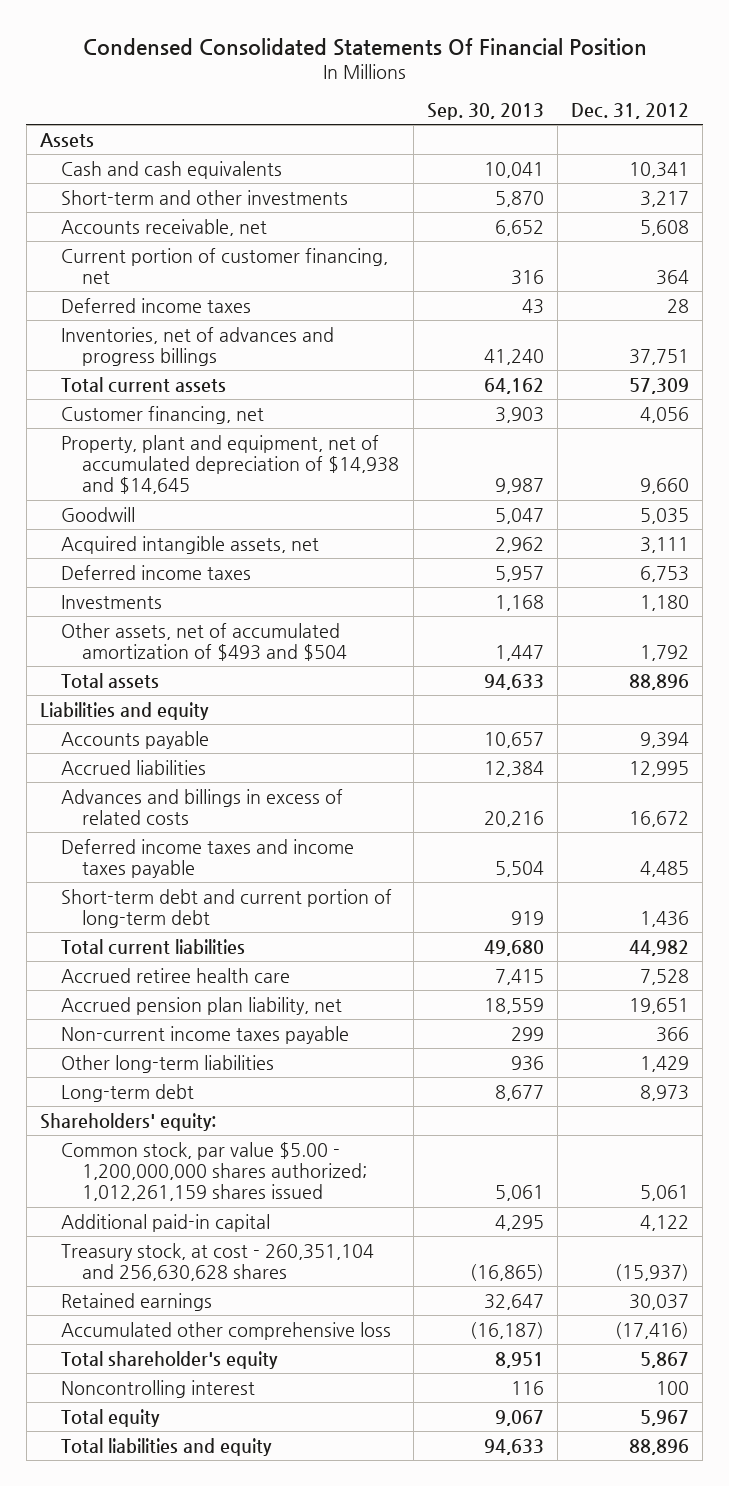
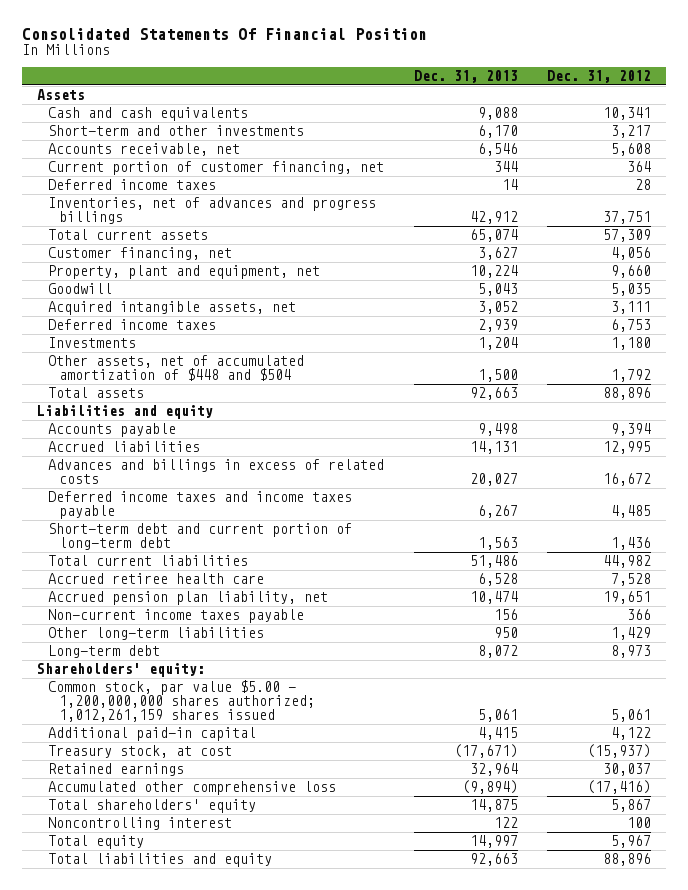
[82,37,647,56] Condensed Consolidated Statements Of Financial Position -> [22,27,428,40] Consolidated Statements Of Financial Position
[426,103,544,121] Sep. 30, 2013 -> none
none -> [413,69,518,83] Dec. 31, 2013
[61,434,400,495] Property, plant and equipment, net of accumulated depreciation of $14,938 and $14,645 -> [48,265,321,280] Property, plant and equipment, net
[61,622,348,662] Other assets, net of accumulated amortization of $493 and $504 -> [48,355,305,382] Other assets, net of accumulated amortization of $448 and $504
[61,1242,375,1282] Treasury stock, at cost - 260,351,104 and 256,630,628 shares -> [48,745,233,759] Treasury stock, at cost
[61,1350,279,1369] Total shareholder's equity -> [48,799,257,814] Total shareholders' equity

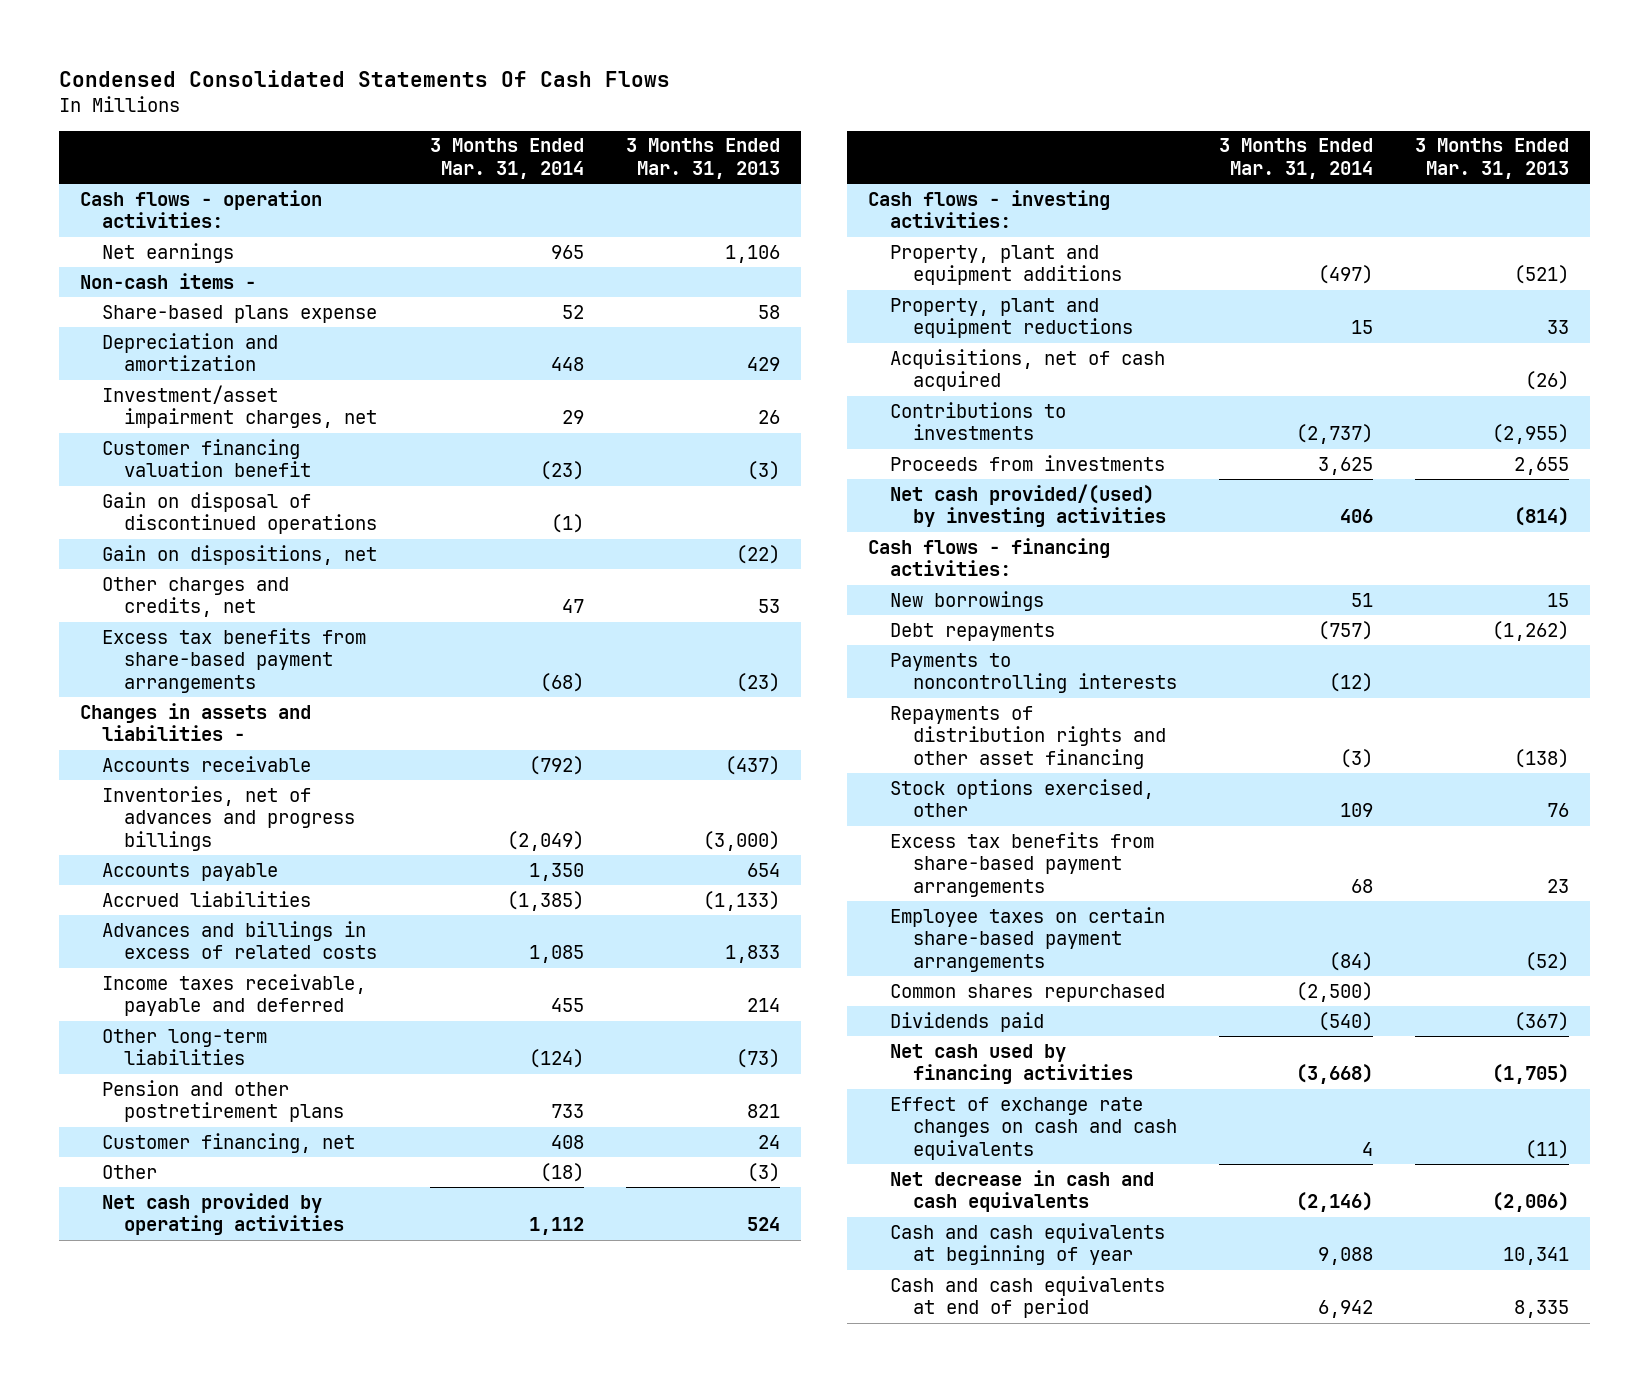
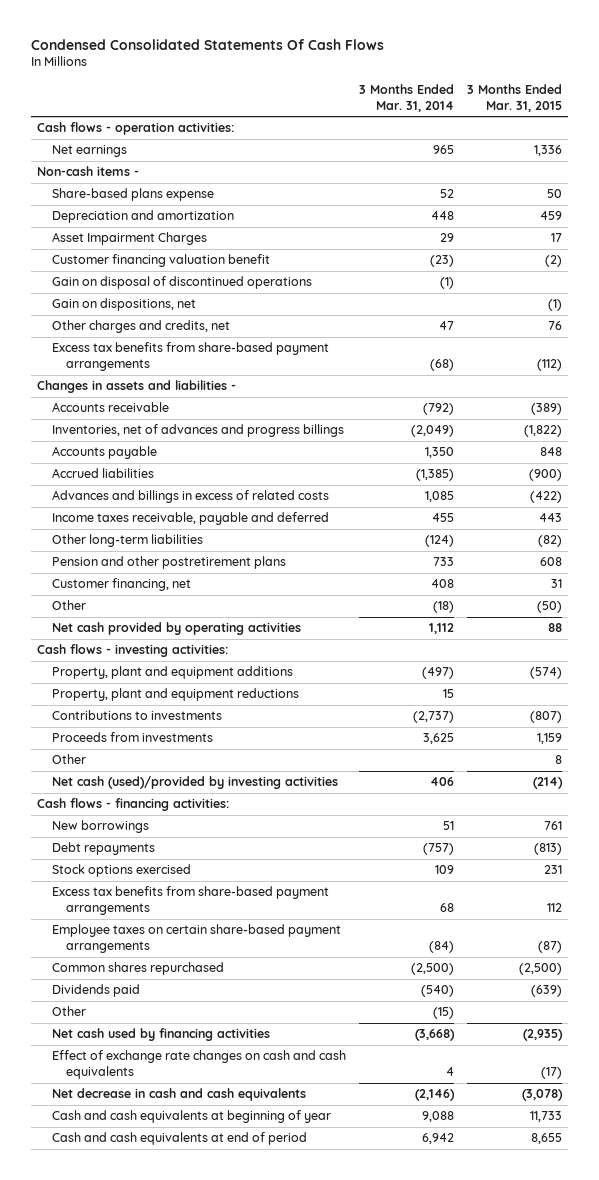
[626,138,781,179] 3 Months Ended Mar. 31, 2013 -> none
none -> [466,83,562,112] 3 Months Ended Mar. 31, 2015
[102,384,378,429] Investment/asset impairment charges, net -> [51,232,207,246] Asset Impairment Charges
[890,348,1166,392] Acquisitions, net of cash acquired -> none
none -> [51,754,86,765] Other
[890,483,1166,528] Net cash provided/(used) by investing activities -> [51,776,338,790] Net cash (used)/provided by investing activities
[890,652,1177,694] Payments to noncontrolling interests -> none
[890,705,1166,770] Repayments of distribution rights and other asset financing -> none
[890,778,1155,818] Stock options exercised, other -> [51,864,191,878] Stock options exercised
none -> [51,1006,86,1017] Other

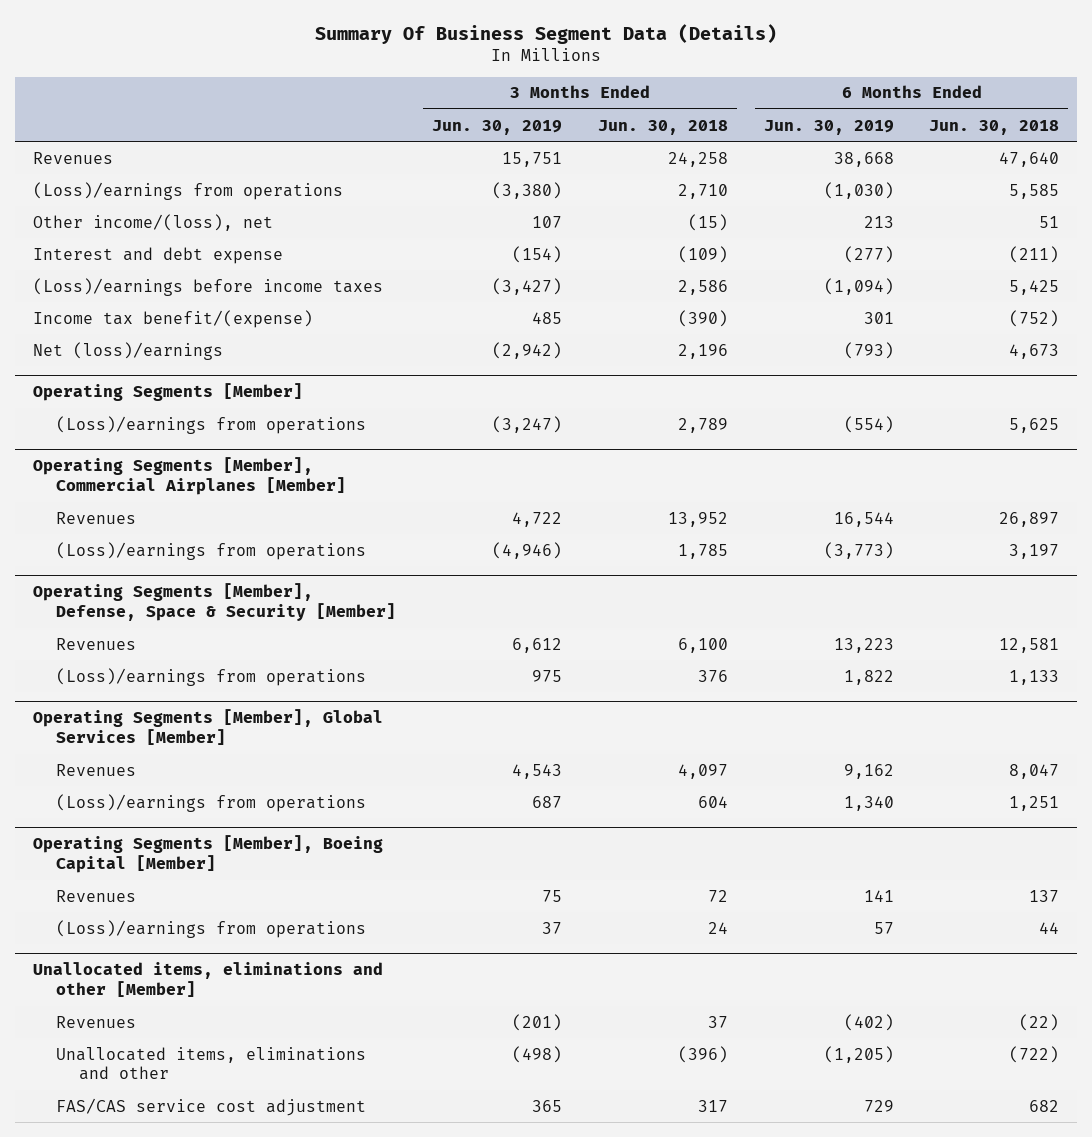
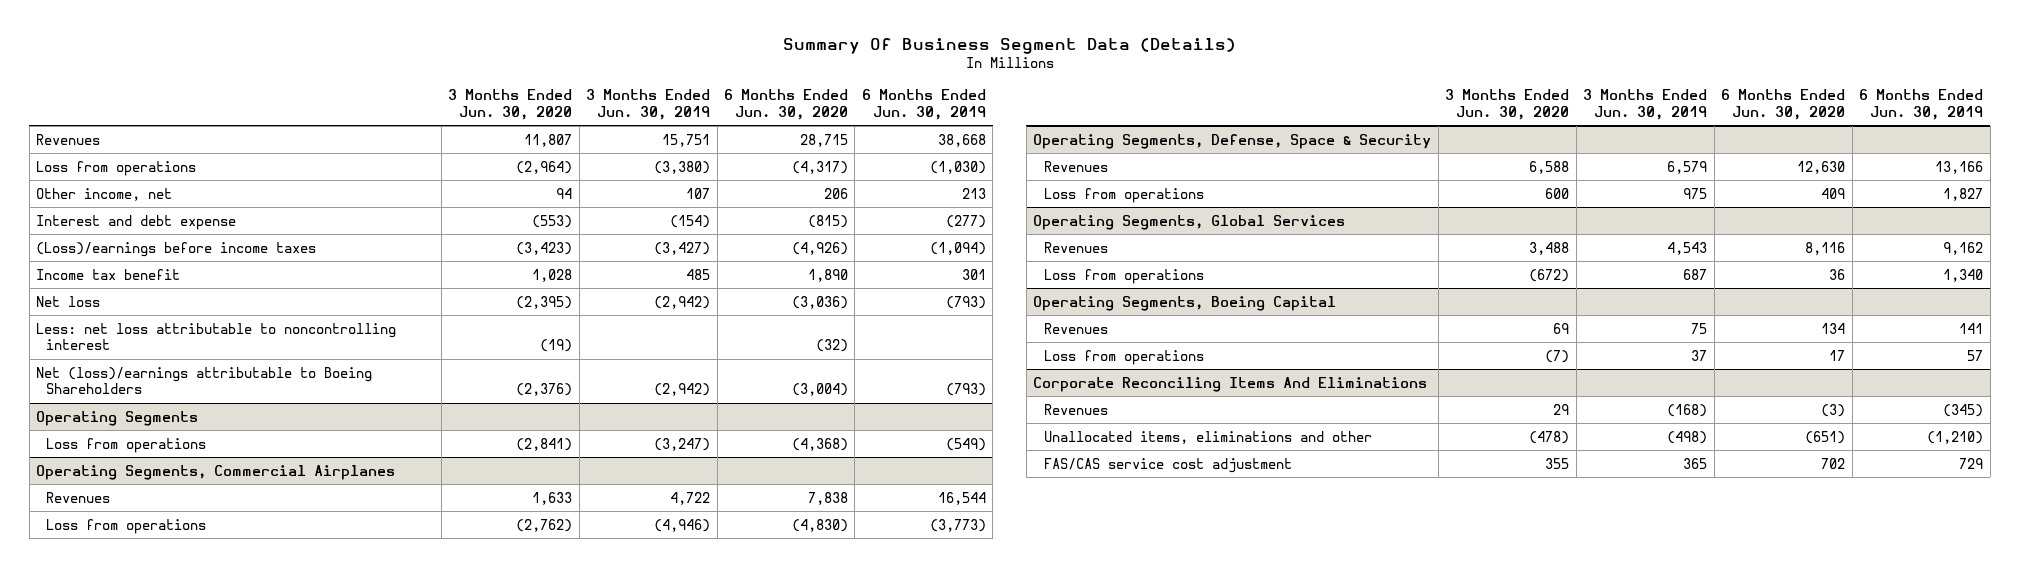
[597,119,728,135] Jun. 30, 2018 -> none
[929,119,1060,135] Jun. 30, 2018 -> none
none -> [448,88,573,120] 3 Months Ended Jun. 30, 2020
none -> [724,88,849,120] 6 Months Ended Jun. 30, 2020
[32,181,343,200] (Loss)/earnings from operations -> [36,160,197,176] Loss from operations
[32,213,273,231] Other income/(loss), net -> [36,187,173,201] Other income, net
[32,309,313,328] Income tax benefit/(expense) -> [36,268,181,280] Income tax benefit
none -> [36,295,101,307] Net loss
none -> [36,322,397,351] Less: net loss attributable to noncontrolling interest
[32,341,223,360] Net (loss)/earnings -> [36,366,373,395] Net (loss)/earnings attributable to Boeing Shareholders
[32,383,303,402] Operating Segments [Member] -> [36,410,199,426] Operating Segments
[56,415,367,434] (Loss)/earnings from operations -> [46,437,207,453] Loss from operations
[843,415,894,433] (554) -> [945,437,986,451] (549)
[32,457,347,496] Operating Segments [Member], Commercial Airplanes [Member] -> [36,464,396,480] Operating Segments, Commercial Airplanes
[56,541,367,560] (Loss)/earnings from operations -> [46,518,207,534] Loss from operations
[32,583,397,622] Operating Segments [Member], Defense, Space & Security [Member] -> [1033,133,1432,149] Operating Segments, Defense, Space & Security
[511,637,562,653] 6,612 -> [1667,160,1708,174] 6,579
[833,637,894,653] 13,223 -> [1935,160,1984,174] 13,166
[56,667,367,686] (Loss)/earnings from operations -> [1043,187,1204,203] Loss from operations
[843,669,894,685] 1,822 -> [1943,187,1984,201] 1,827
[32,709,383,746] Operating Segments [Member], Global Services [Member] -> [1033,214,1346,230] Operating Segments, Global Services
[56,793,367,812] (Loss)/earnings from operations -> [1043,268,1204,284] Loss from operations
[32,835,383,874] Operating Segments [Member], Boeing Capital [Member] -> [1033,295,1337,311] Operating Segments, Boeing Capital
[32,962,383,998] Unallocated items, eliminations and other [Member] -> none
[56,919,367,938] (Loss)/earnings from operations -> [1043,349,1204,365] Loss from operations
none -> [1033,376,1428,392] Corporate Reconciling Items And Eliminations
[511,1013,562,1031] (201) -> [1667,403,1708,417] (168)
[843,1013,894,1031] (402) -> [1943,403,1984,417] (345)
[823,1045,894,1063] (1,205) -> [1927,430,1984,444] (1,210)

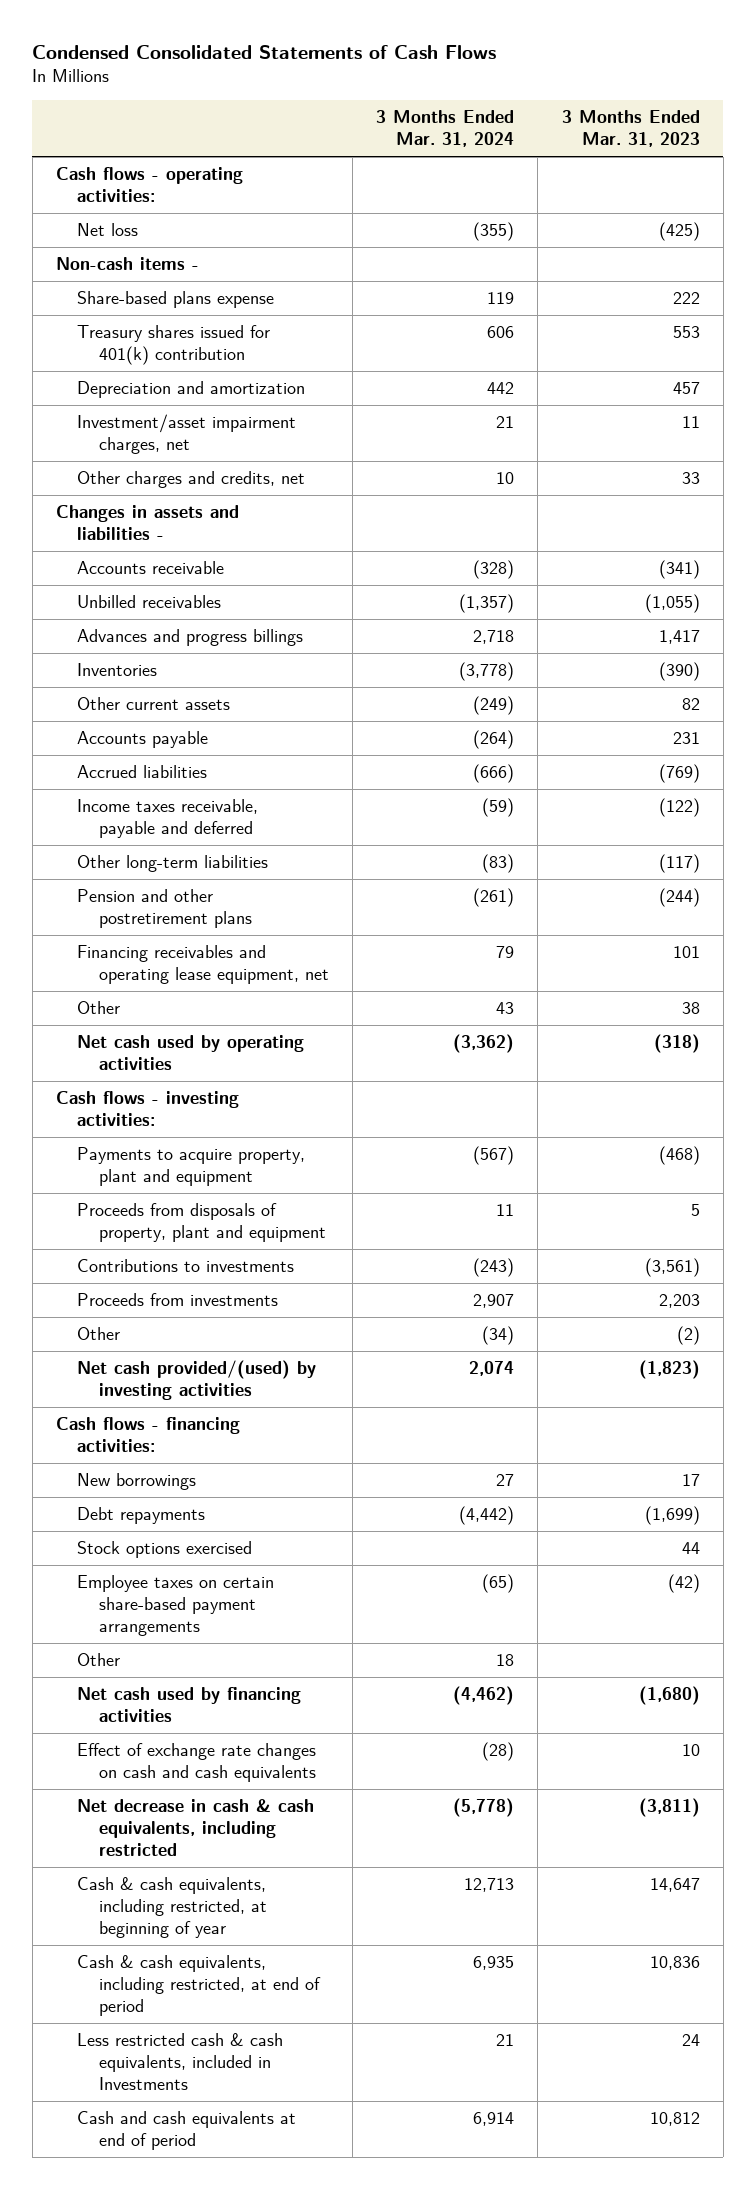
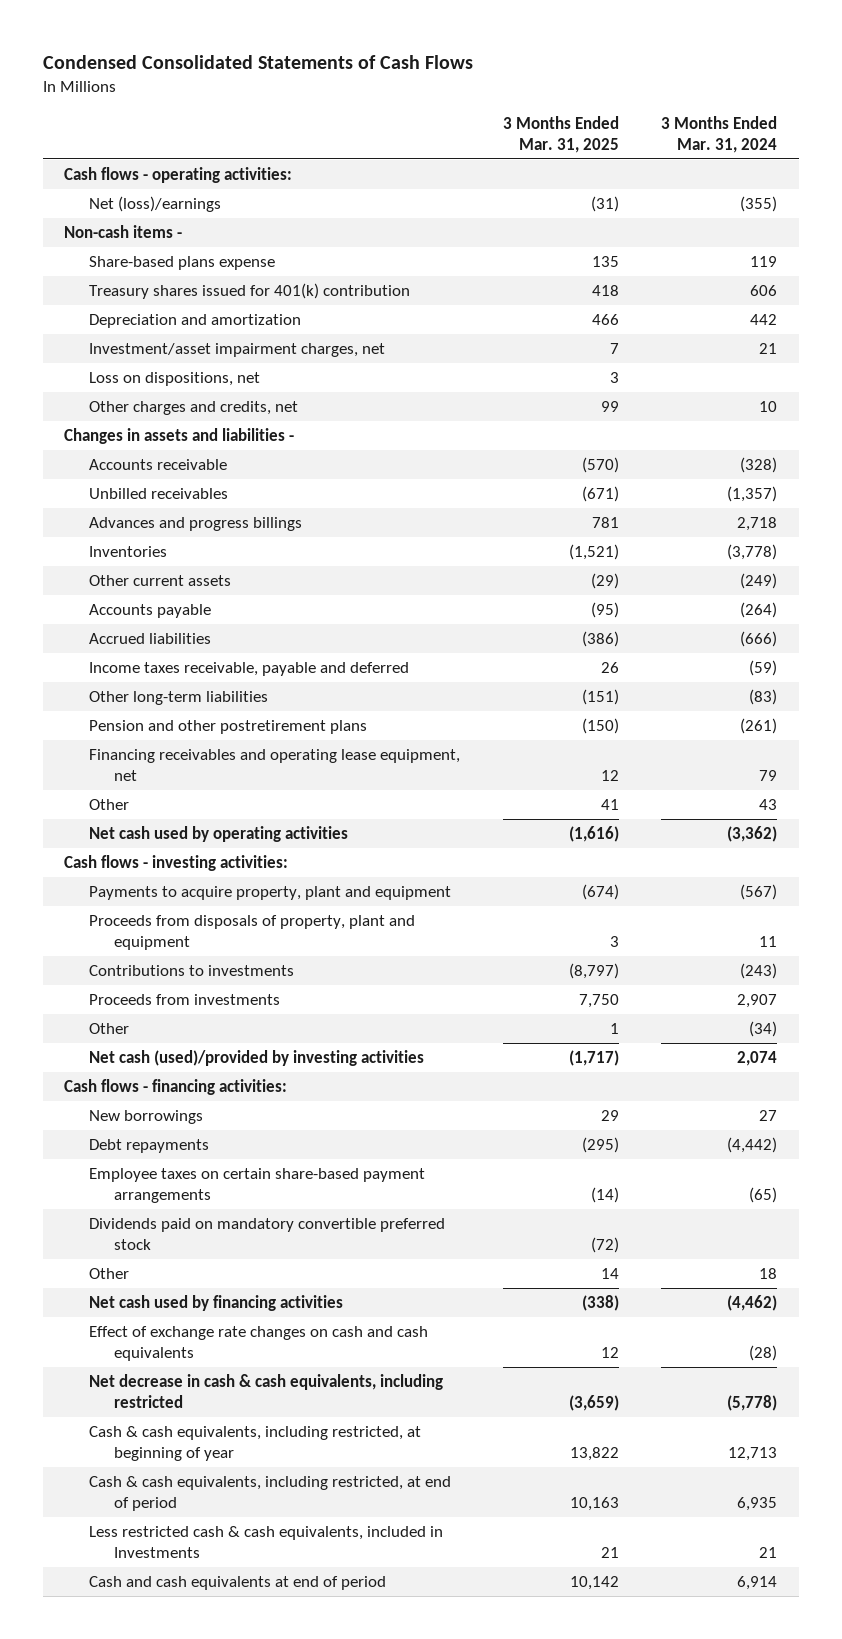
[561,110,700,147] 3 Months Ended Mar. 31, 2023 -> none
none -> [502,115,619,153] 3 Months Ended Mar. 31, 2025
[77,223,139,237] Net loss -> [89,196,222,213] Net (loss)/earnings
none -> [89,372,261,387] Loss on dispositions, net
[77,1360,317,1401] Net cash provided/(used) by investing activities -> [89,1050,425,1067] Net cash (used)/provided by investing activities
[77,1541,253,1559] Stock options exercised -> none
none -> [89,1218,446,1250] Dividends paid on mandatory convertible preferred stock

